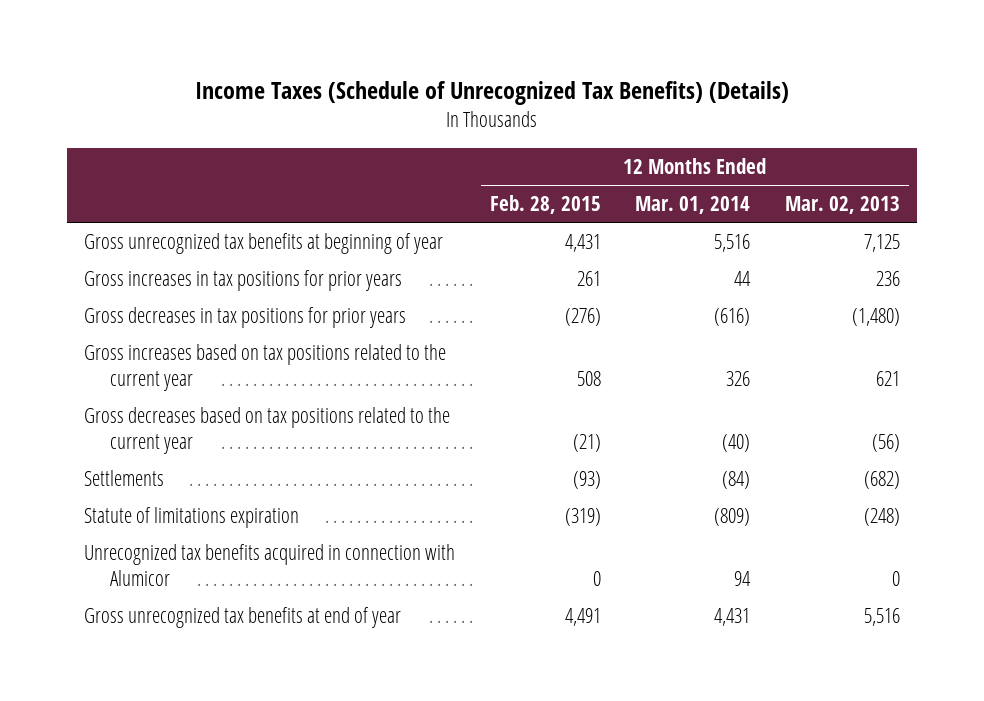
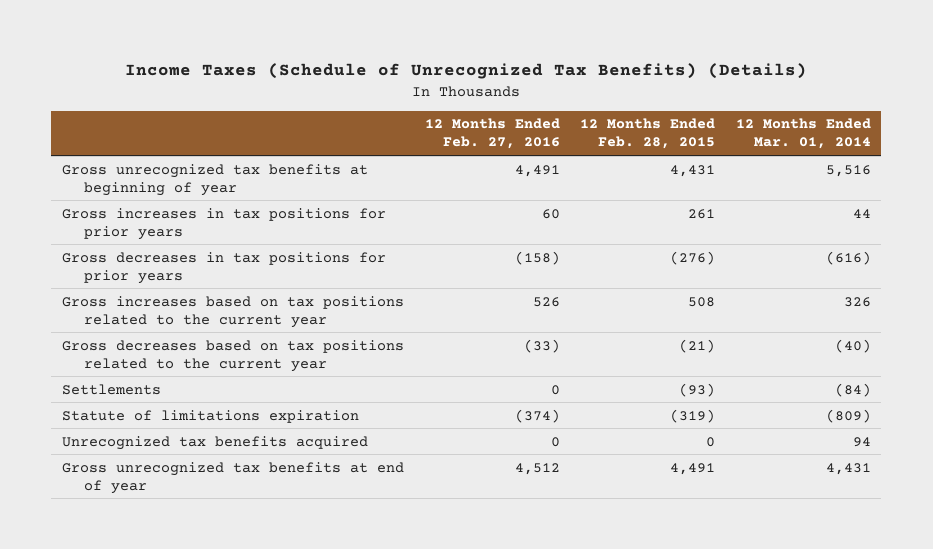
[784,196,900,215] Mar. 02, 2013 -> none
none -> [424,118,560,150] 12 Months Ended Feb. 27, 2016
[84,543,456,586] Unrecognized tax benefits acquired in connection with Alumicor -> [61,435,368,450] Unrecognized tax benefits acquired

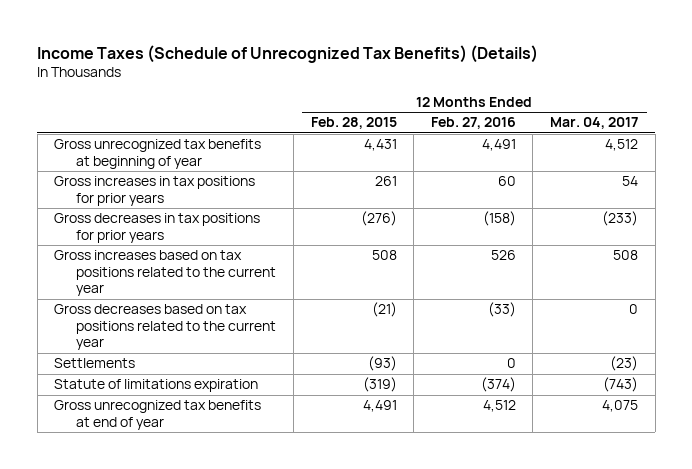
[735,118,871,150] 12 Months Ended Mar. 01, 2014 -> none
none -> [550,117,639,130] Mar. 04, 2017
[61,435,368,450] Unrecognized tax benefits acquired -> none

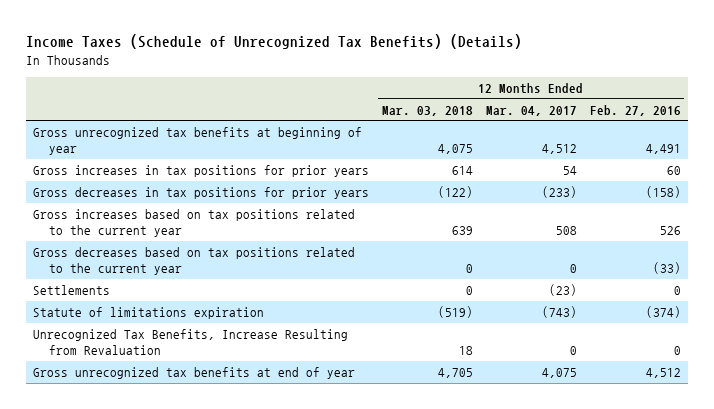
[310,117,397,130] Feb. 28, 2015 -> none
none -> [381,105,473,116] Mar. 03, 2018
none -> [32,329,348,356] Unrecognized Tax Benefits, Increase Resulting from Revaluation

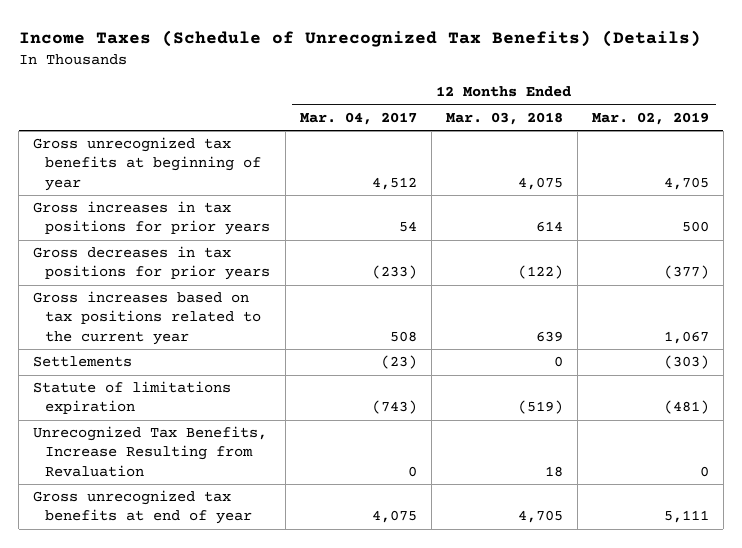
[590,104,682,116] Feb. 27, 2016 -> none
none -> [591,112,709,126] Mar. 02, 2019
[32,247,355,276] Gross decreases based on tax positions related to the current year -> none

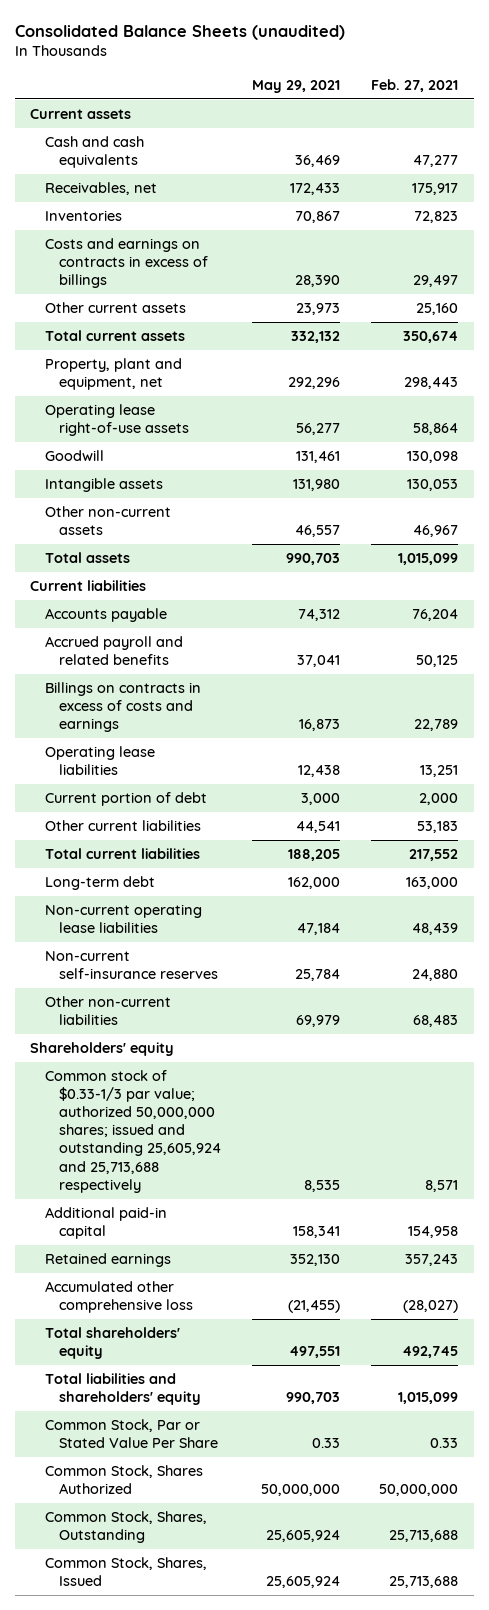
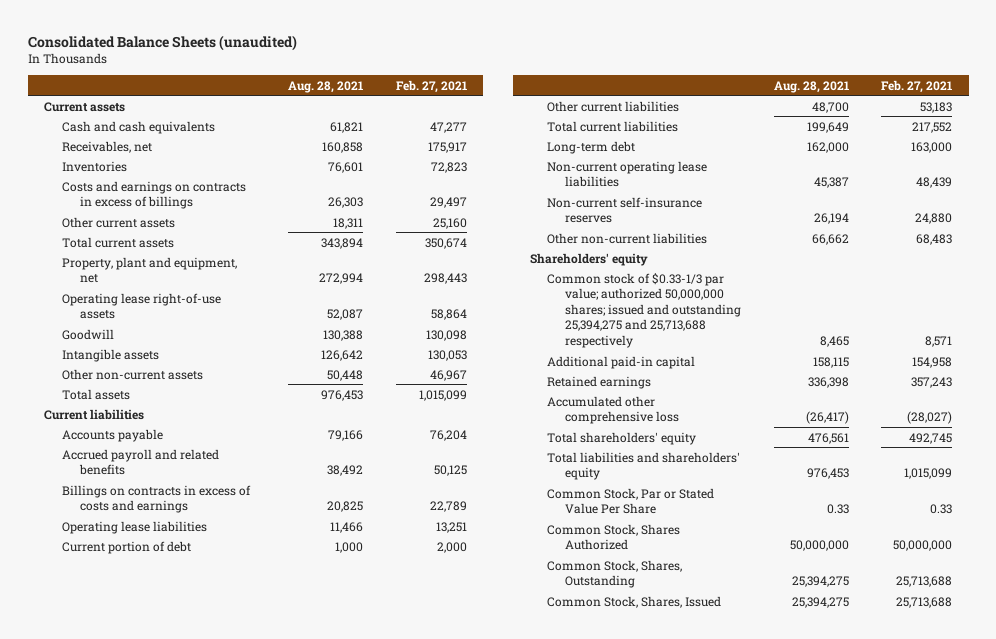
[252,79,341,93] May 29, 2021 -> none
none -> [288,80,364,93] Aug. 28, 2021
[44,1070,221,1193] Common stock of $0.33-1/3 par value; authorized 50,000,000 shares; issued and outstanding 25,605,924 and 25,713,688 respectively -> [547,272,742,349] Common stock of $0.33-1/3 par value; authorized 50,000,000 shares; issued and outstanding 25,394,275 and 25,713,688 respectively

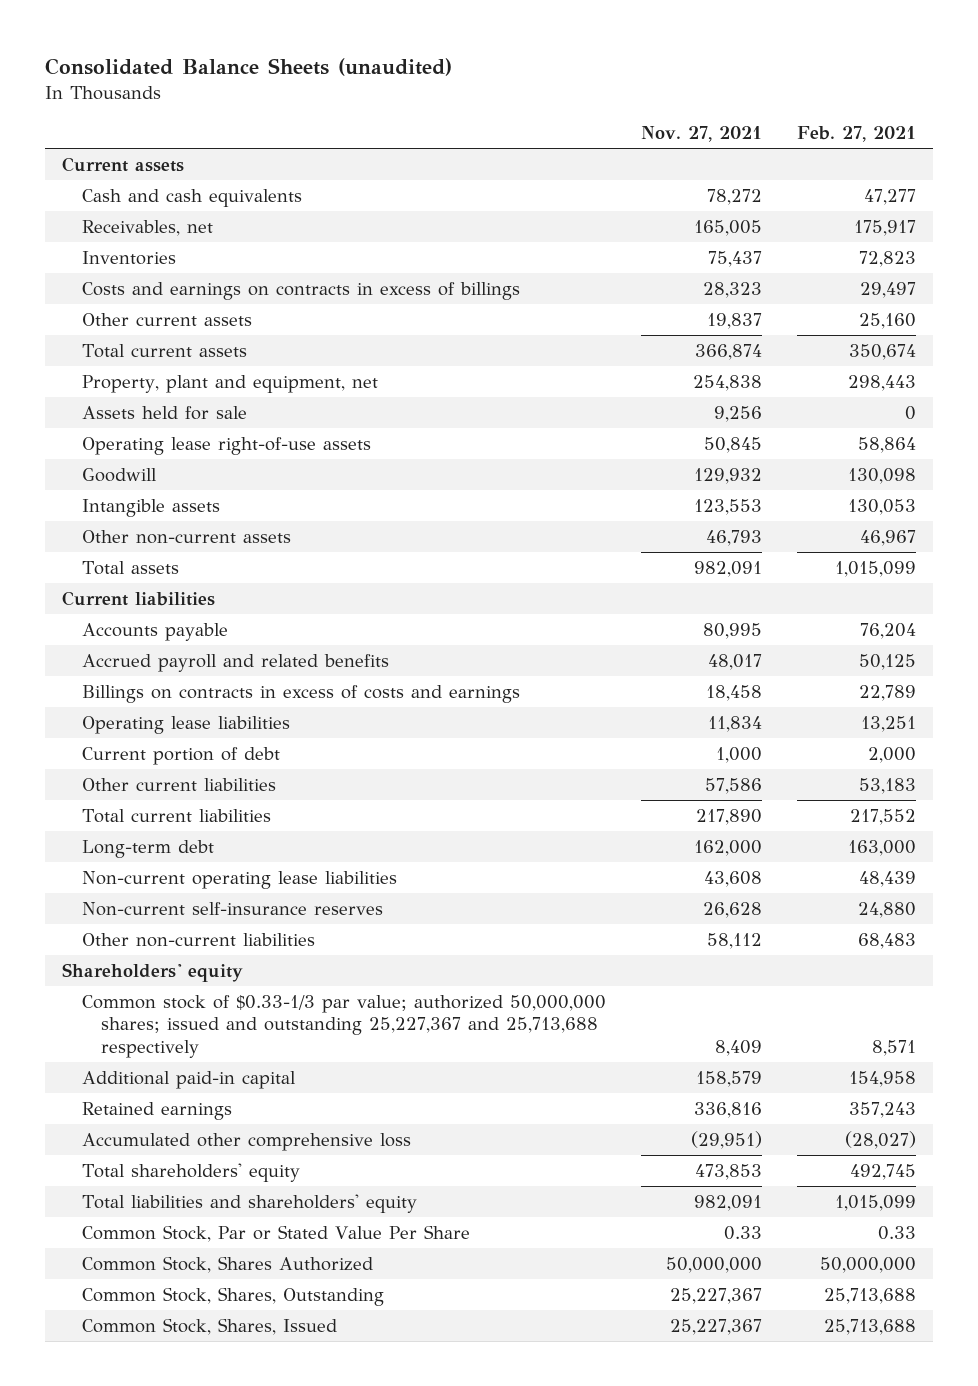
[288,80,364,93] Aug. 28, 2021 -> none
none -> [640,126,762,143] Nov. 27, 2021
none -> [81,405,247,420] Assets held for sale
[547,272,742,349] Common stock of $0.33-1/3 par value; authorized 50,000,000 shares; issued and outstanding 25,394,275 and 25,713,688 respectively -> [81,994,606,1058] Common stock of $0.33-1/3 par value; authorized 50,000,000 shares; issued and outstanding 25,227,367 and 25,713,688 respectively

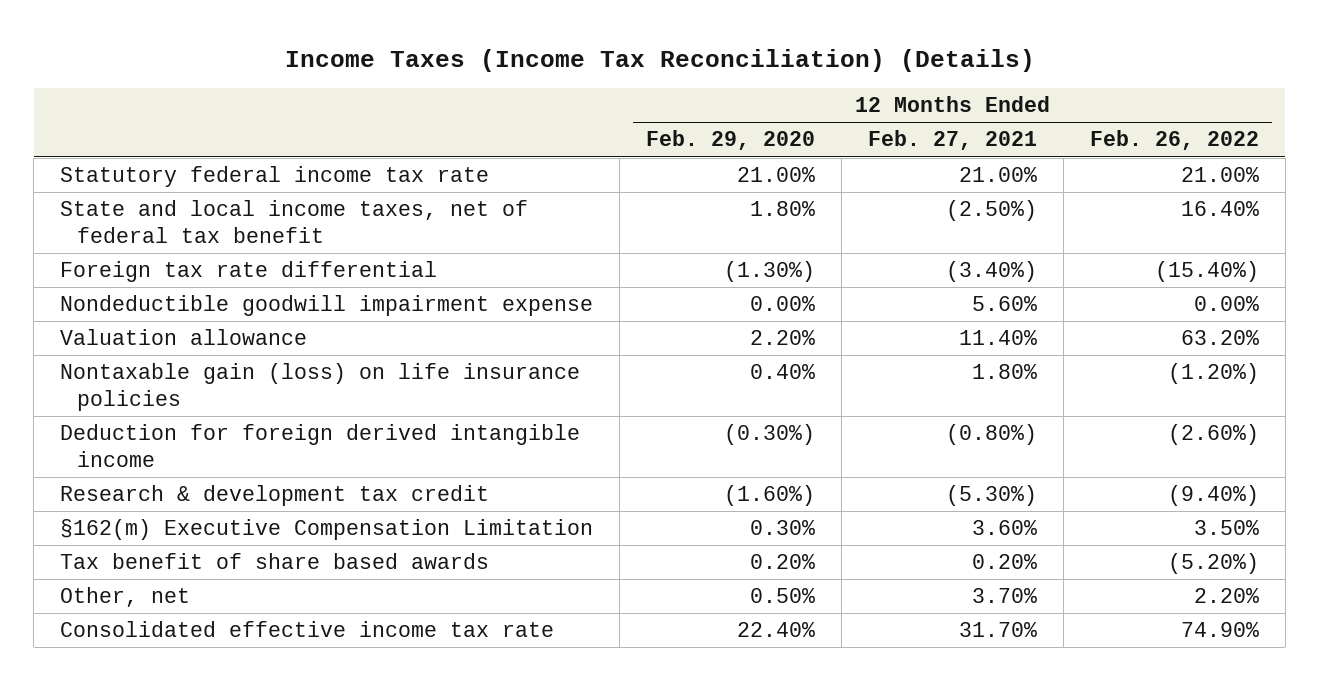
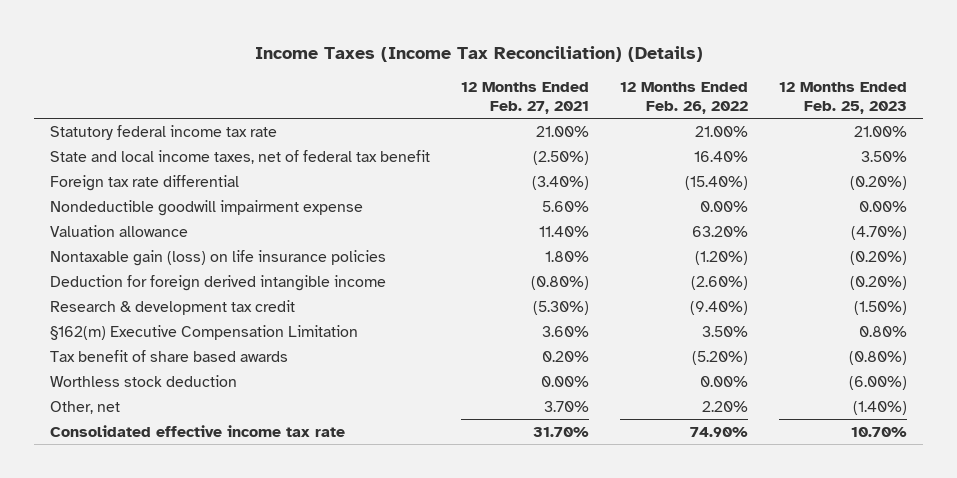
[646,130,816,151] Feb. 29, 2020 -> none
none -> [779,82,908,115] 12 Months Ended Feb. 25, 2023
none -> [49,374,237,387] Worthless stock deduction

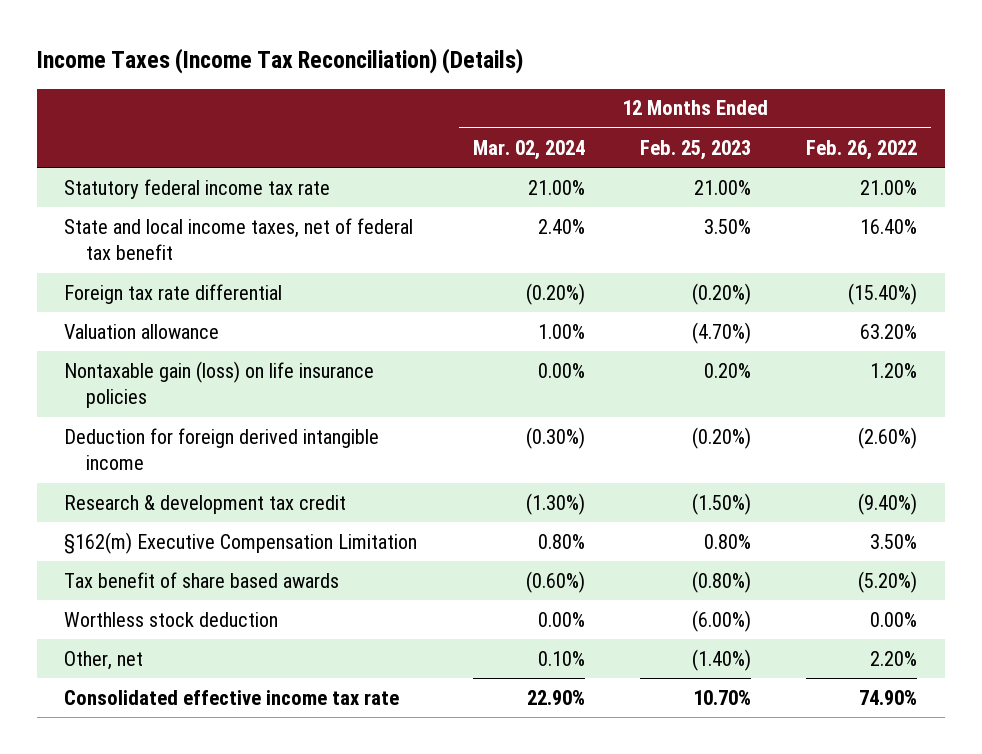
[460,82,589,115] 12 Months Ended Feb. 27, 2021 -> none
none -> [472,139,585,160] Mar. 02, 2024
[49,199,363,216] Nondeductible goodwill impairment expense -> none
[695,250,749,265] (1.20%) -> [870,362,918,378] 1.20%
[850,250,908,265] (0.20%) -> [703,362,751,378] 0.20%

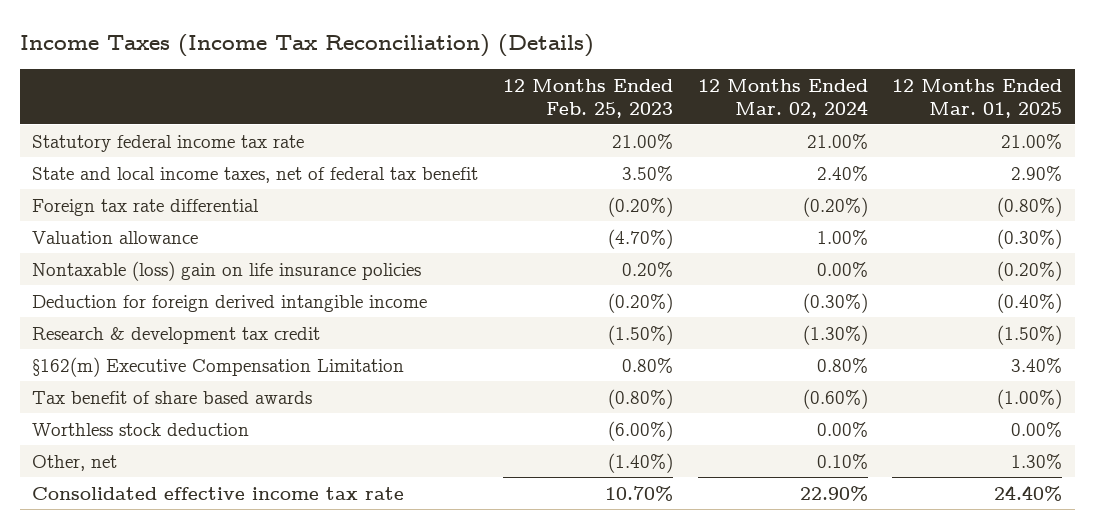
[806,139,918,160] Feb. 26, 2022 -> none
none -> [892,78,1063,118] 12 Months Ended Mar. 01, 2025
[64,360,375,409] Nontaxable gain (loss) on life insurance policies -> [32,260,422,281] Nontaxable (loss) gain on life insurance policies

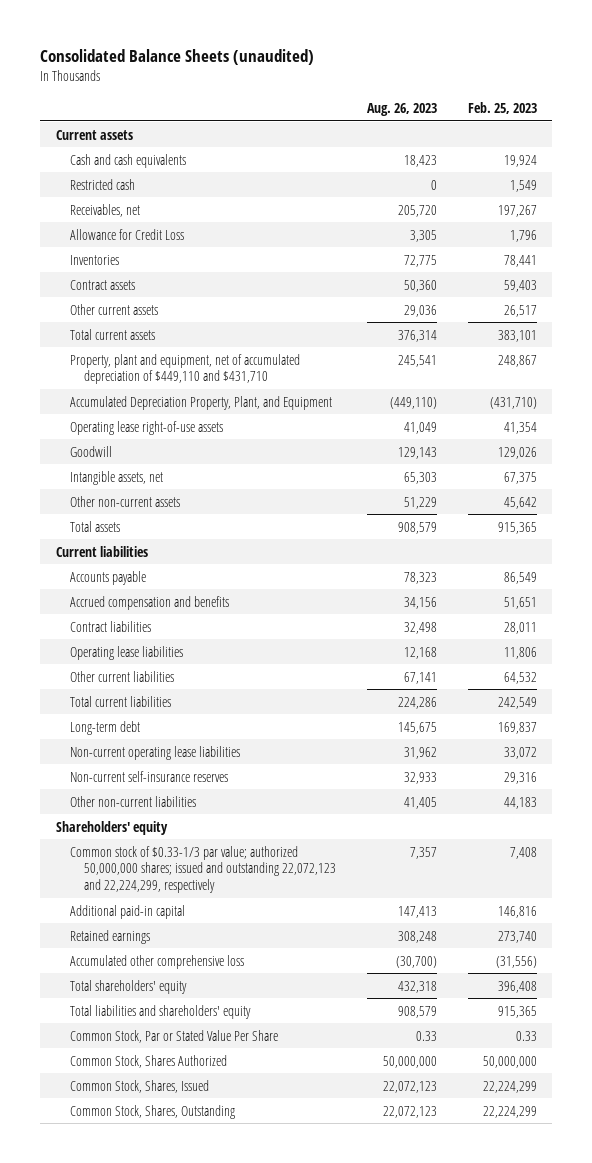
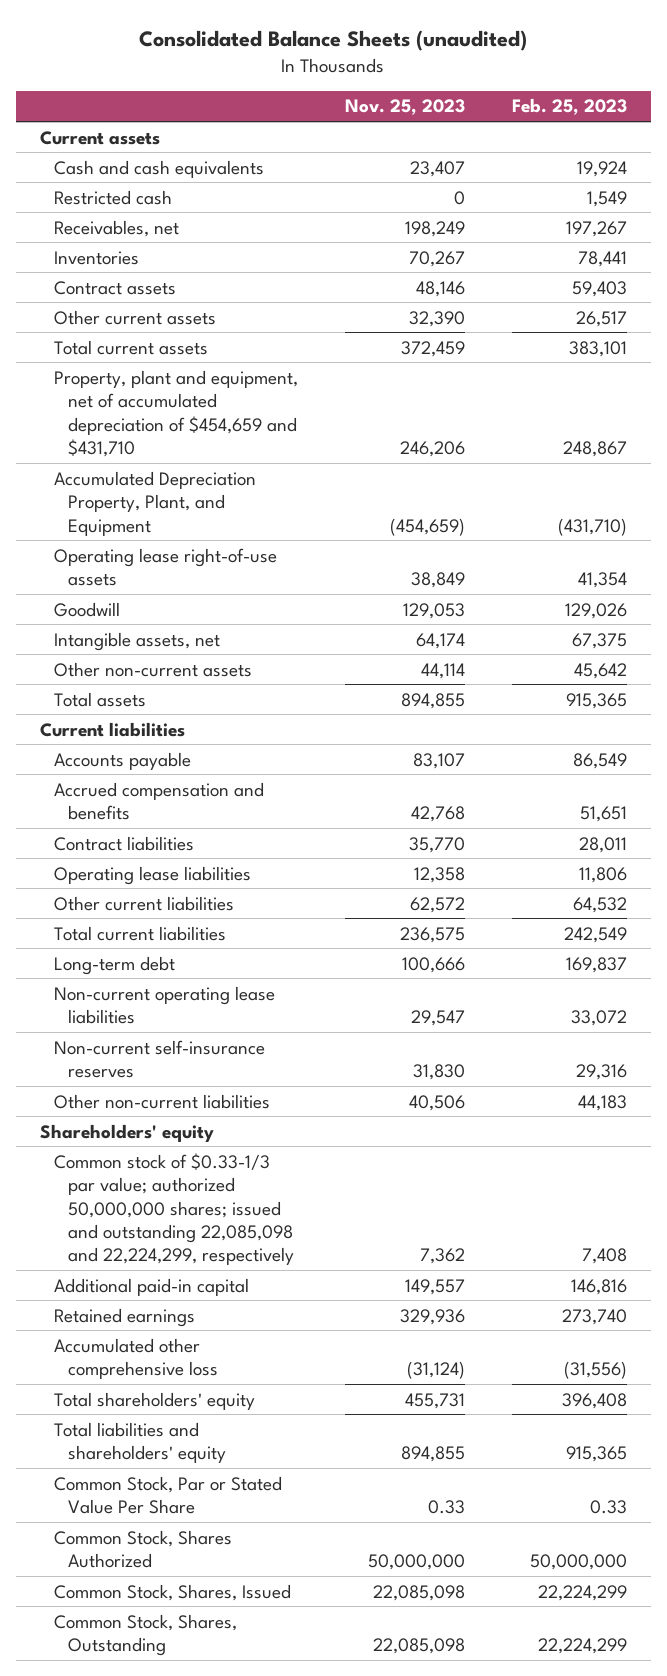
[366,103,437,117] Aug. 26, 2023 -> none
none -> [344,99,465,116] Nov. 25, 2023
[69,228,184,240] Allowance for Credit Loss -> none
[69,353,300,385] Property, plant and equipment, net of accumulated depreciation of $449,110 and $431,710 -> [53,369,298,458] Property, plant and equipment, net of accumulated depreciation of $454,659 and $431,710
[69,845,337,894] Common stock of $0.33-1/3 par value; authorized 50,000,000 shares; issued and outstanding 22,072,123 and 22,224,299, respectively -> [53,1152,294,1266] Common stock of $0.33-1/3 par value; authorized 50,000,000 shares; issued and outstanding 22,085,098 and 22,224,299, respectively

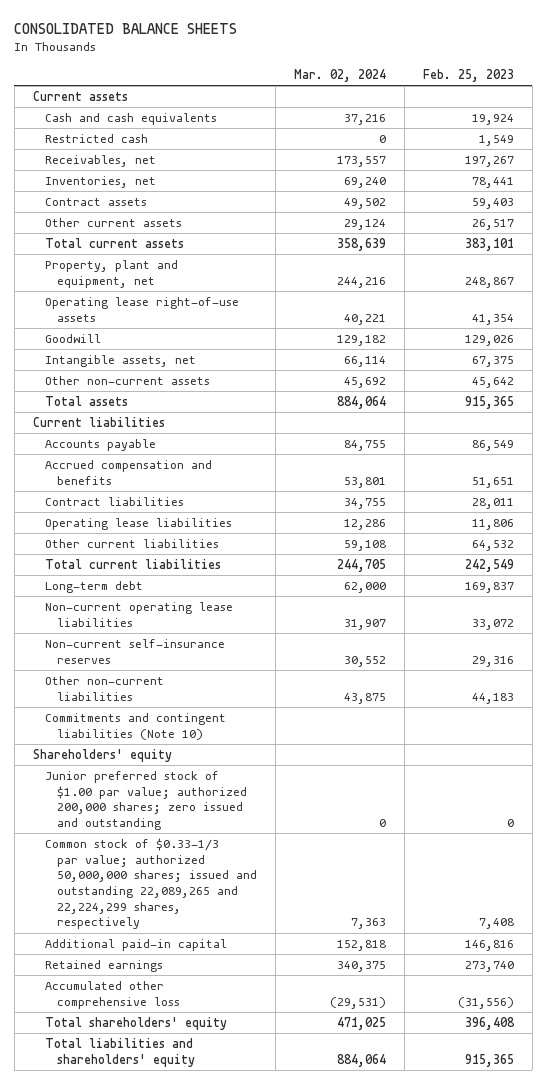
[139,29,528,51] Consolidated Balance Sheets (unaudited) -> [14,23,238,35] CONSOLIDATED BALANCE SHEETS
[344,99,465,116] Nov. 25, 2023 -> none
none -> [294,69,387,83] Mar. 02, 2024
[53,250,139,265] Inventories -> [45,175,157,188] Inventories, net
[53,470,256,536] Accumulated Depreciation Property, Plant, and Equipment -> none
[53,369,298,458] Property, plant and equipment, net of accumulated depreciation of $454,659 and $431,710 -> [45,259,179,288] Property, plant and equipment, net
none -> [45,712,227,740] Commitments and contingent liabilities (Note 10)
none -> [45,770,248,830] Junior preferred stock of $1.00 par value; authorized 200,000 shares; zero issued and outstanding
[53,1152,294,1266] Common stock of $0.33-1/3 par value; authorized 50,000,000 shares; issued and outstanding 22,085,098 and 22,224,299, respectively -> [45,837,258,930] Common stock of $0.33-1/3 par value; authorized 50,000,000 shares; issued and outstanding 22,089,265 and 22,224,299 shares, respectively
[53,1475,282,1515] Common Stock, Par or Stated Value Per Share -> none
[53,1529,232,1569] Common Stock, Shares Authorized -> none
[53,1583,291,1601] Common Stock, Shares, Issued -> none
[53,1613,237,1657] Common Stock, Shares, Outstanding -> none

